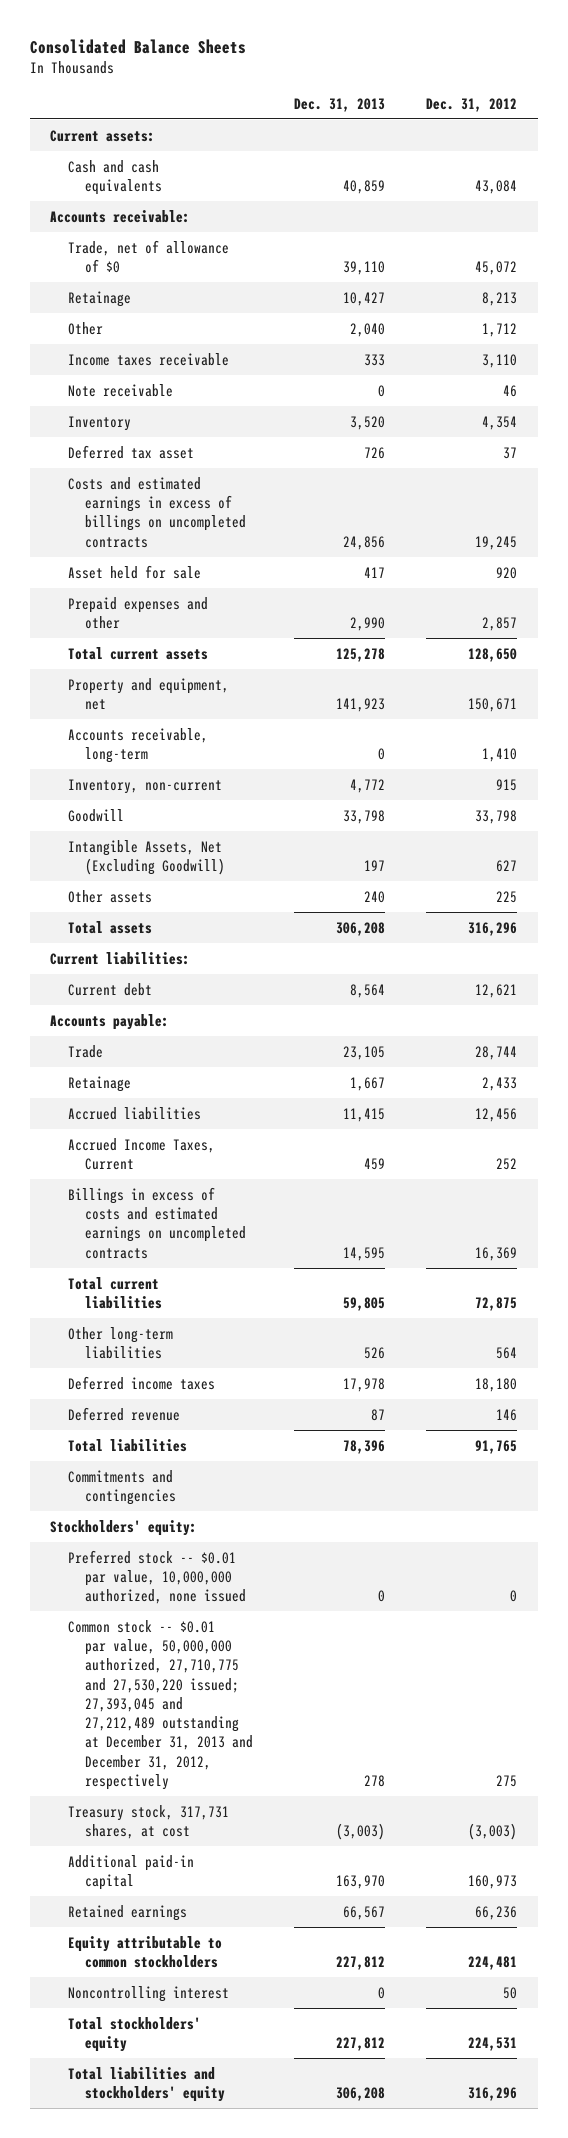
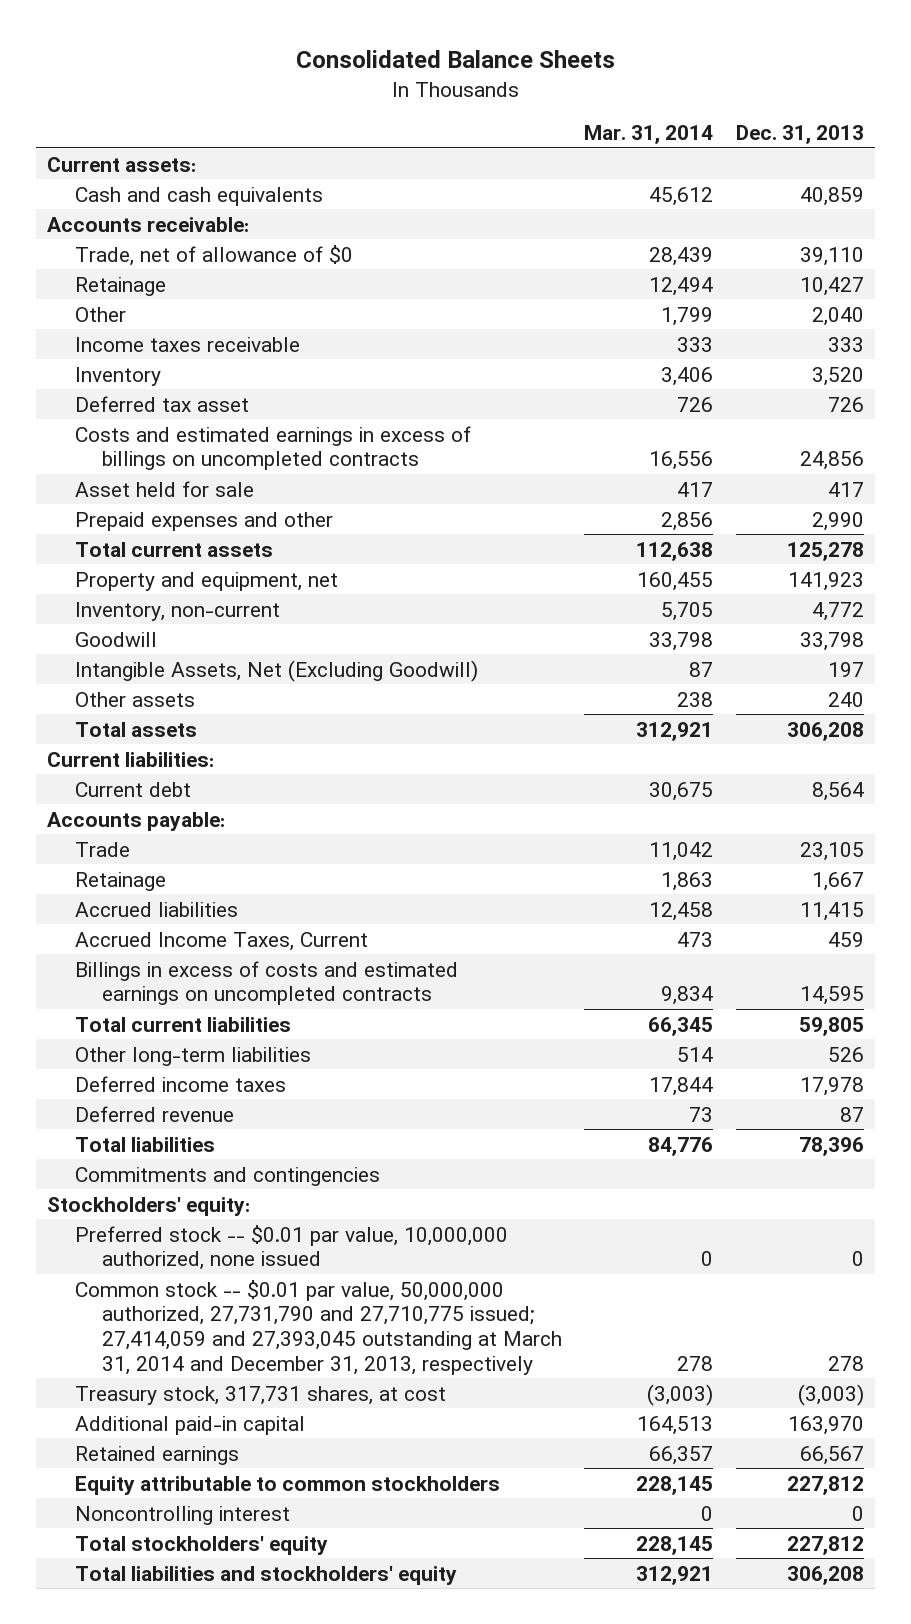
[426,97,518,112] Dec. 31, 2012 -> none
none -> [584,124,714,144] Mar. 31, 2014
[67,383,173,397] Note receivable -> none
[67,727,208,763] Accounts receivable, long-term -> none
[67,1619,254,1791] Common stock -- $0.01 par value, 50,000,000 authorized, 27,710,775 and 27,530,220 issued; 27,393,045 and 27,212,489 outstanding at December 31, 2013 and December 31, 2012, respectively -> [74,1279,562,1375] Common stock -- $0.01 par value, 50,000,000 authorized, 27,731,790 and 27,710,775 issued; 27,414,059 and 27,393,045 outstanding at March 31, 2014 and December 31, 2013, respectively

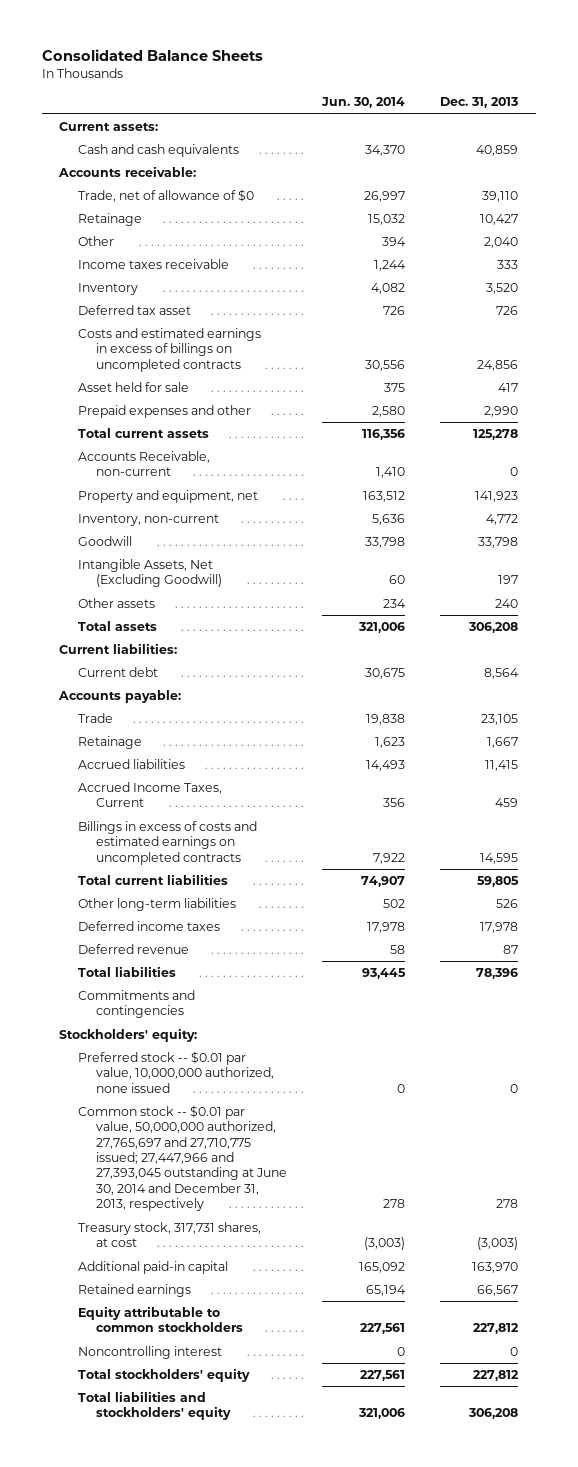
[584,124,714,144] Mar. 31, 2014 -> none
none -> [321,97,406,109] Jun. 30, 2014
none -> [77,451,210,477] Accounts Receivable, non-current
[74,1279,562,1375] Common stock -- $0.01 par value, 50,000,000 authorized, 27,731,790 and 27,710,775 issued; 27,414,059 and 27,393,045 outstanding at March 31, 2014 and December 31, 2013, respectively -> [77,1105,287,1212] Common stock -- $0.01 par value, 50,000,000 authorized, 27,765,697 and 27,710,775 issued; 27,447,966 and 27,393,045 outstanding at June 30, 2014 and December 31, 2013, respectively

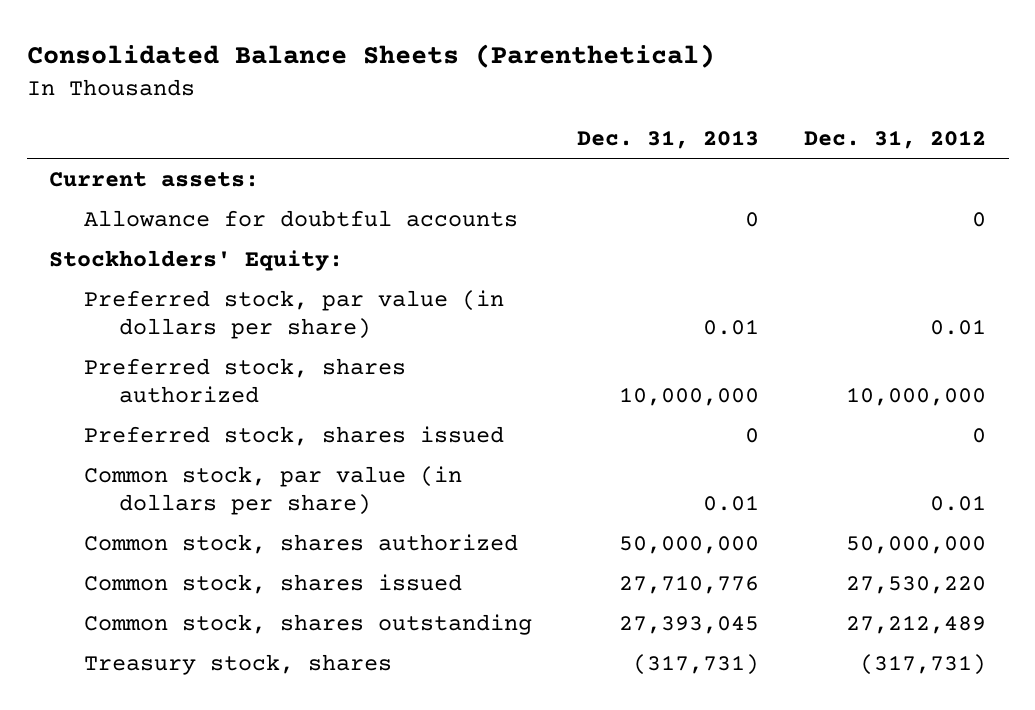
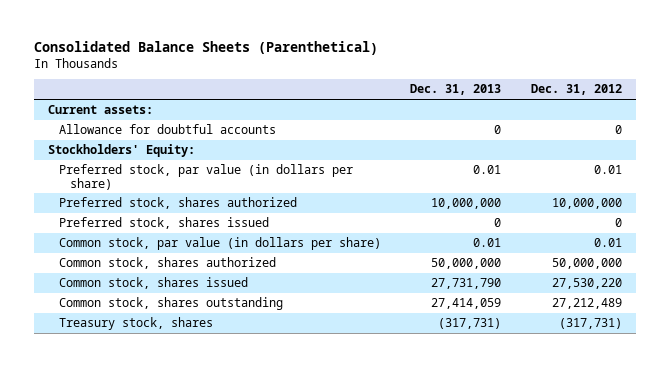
[619,574,760,594] 27,710,776 -> [431,278,502,290] 27,731,790
[619,615,760,634] 27,393,045 -> [431,298,502,310] 27,414,059

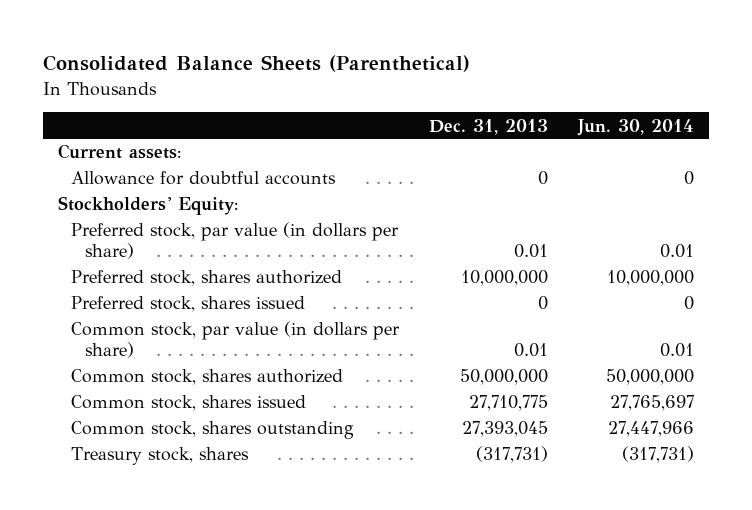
[530,84,622,96] Dec. 31, 2012 -> none
none -> [577,118,695,136] Jun. 30, 2014
[431,278,502,290] 27,731,790 -> [469,395,549,412] 27,710,775
[431,298,502,310] 27,414,059 -> [462,421,549,438] 27,393,045

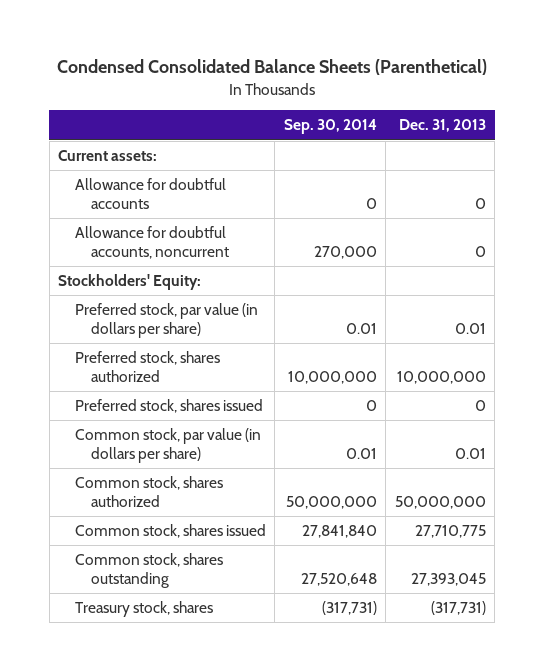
[42,55,470,73] Consolidated Balance Sheets (Parenthetical) -> [56,59,487,76] Condensed Consolidated Balance Sheets (Parenthetical)
[577,118,695,136] Jun. 30, 2014 -> none
none -> [283,119,377,135] Sep. 30, 2014
none -> [74,226,230,259] Allowance for doubtful accounts, noncurrent

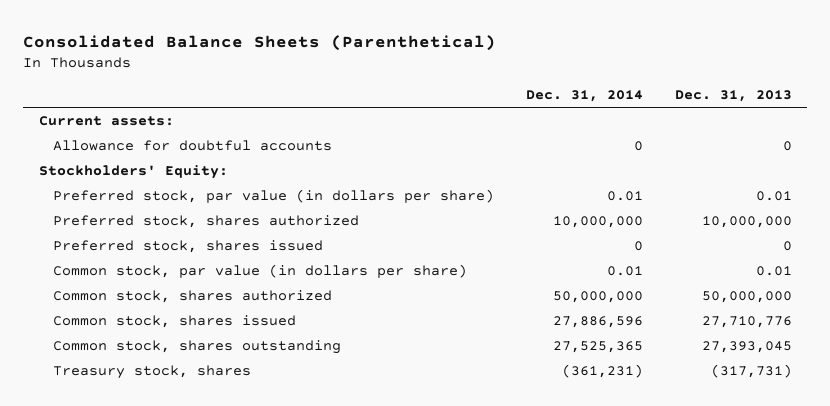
[56,59,487,76] Condensed Consolidated Balance Sheets (Parenthetical) -> [23,34,497,51] Consolidated Balance Sheets (Parenthetical)
[283,119,377,135] Sep. 30, 2014 -> none
none -> [525,90,643,103] Dec. 31, 2014
[74,226,230,259] Allowance for doubtful accounts, noncurrent -> none
[414,525,486,539] 27,710,775 -> [701,315,792,328] 27,710,776

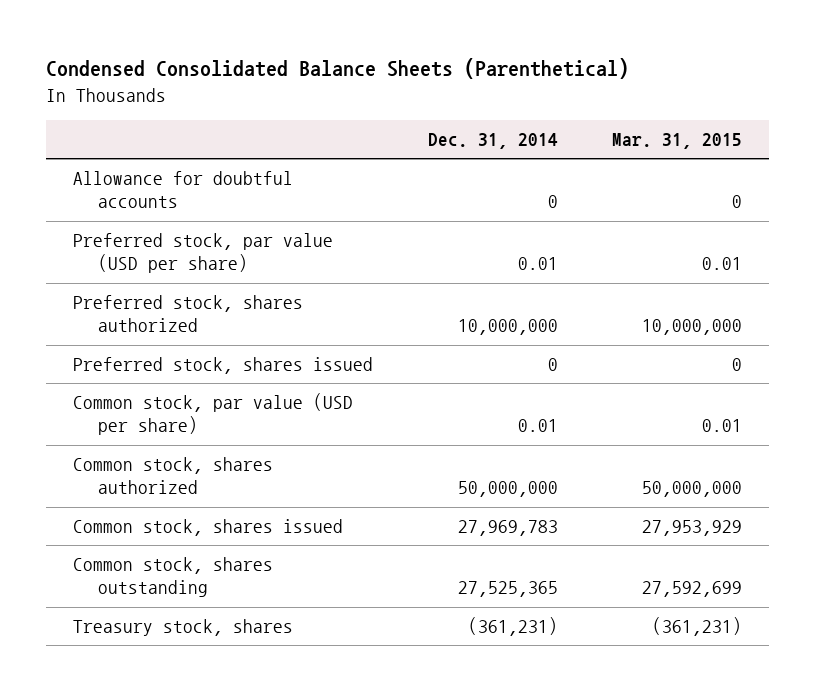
[23,34,497,51] Consolidated Balance Sheets (Parenthetical) -> [46,58,630,80] Condensed Consolidated Balance Sheets (Parenthetical)
[674,90,792,103] Dec. 31, 2013 -> none
none -> [612,133,743,150] Mar. 31, 2015
[38,115,174,126] Current assets: -> none
[38,164,228,179] Stockholders' Equity: -> none
[53,188,495,203] Preferred stock, par value (in dollars per share) -> [73,233,334,274] Preferred stock, par value (USD per share)
[53,263,468,278] Common stock, par value (in dollars per share) -> [73,393,354,436] Common stock, par value (USD per share)
[552,315,643,328] 27,886,596 -> [457,520,558,537] 27,969,783

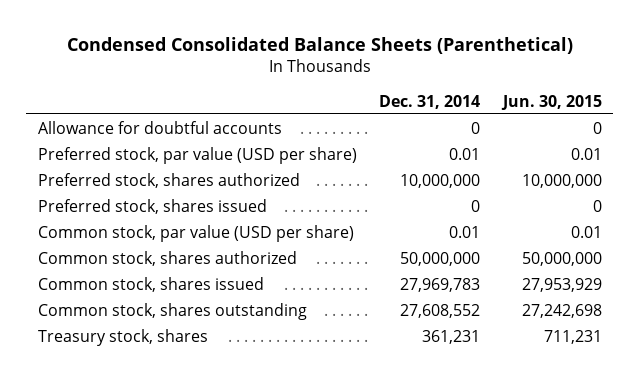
[612,133,743,150] Mar. 31, 2015 -> none
none -> [500,94,602,110] Jun. 30, 2015
[457,581,558,598] 27,525,365 -> [400,303,481,318] 27,608,552
[467,617,558,637] (361,231) -> [422,329,481,344] 361,231

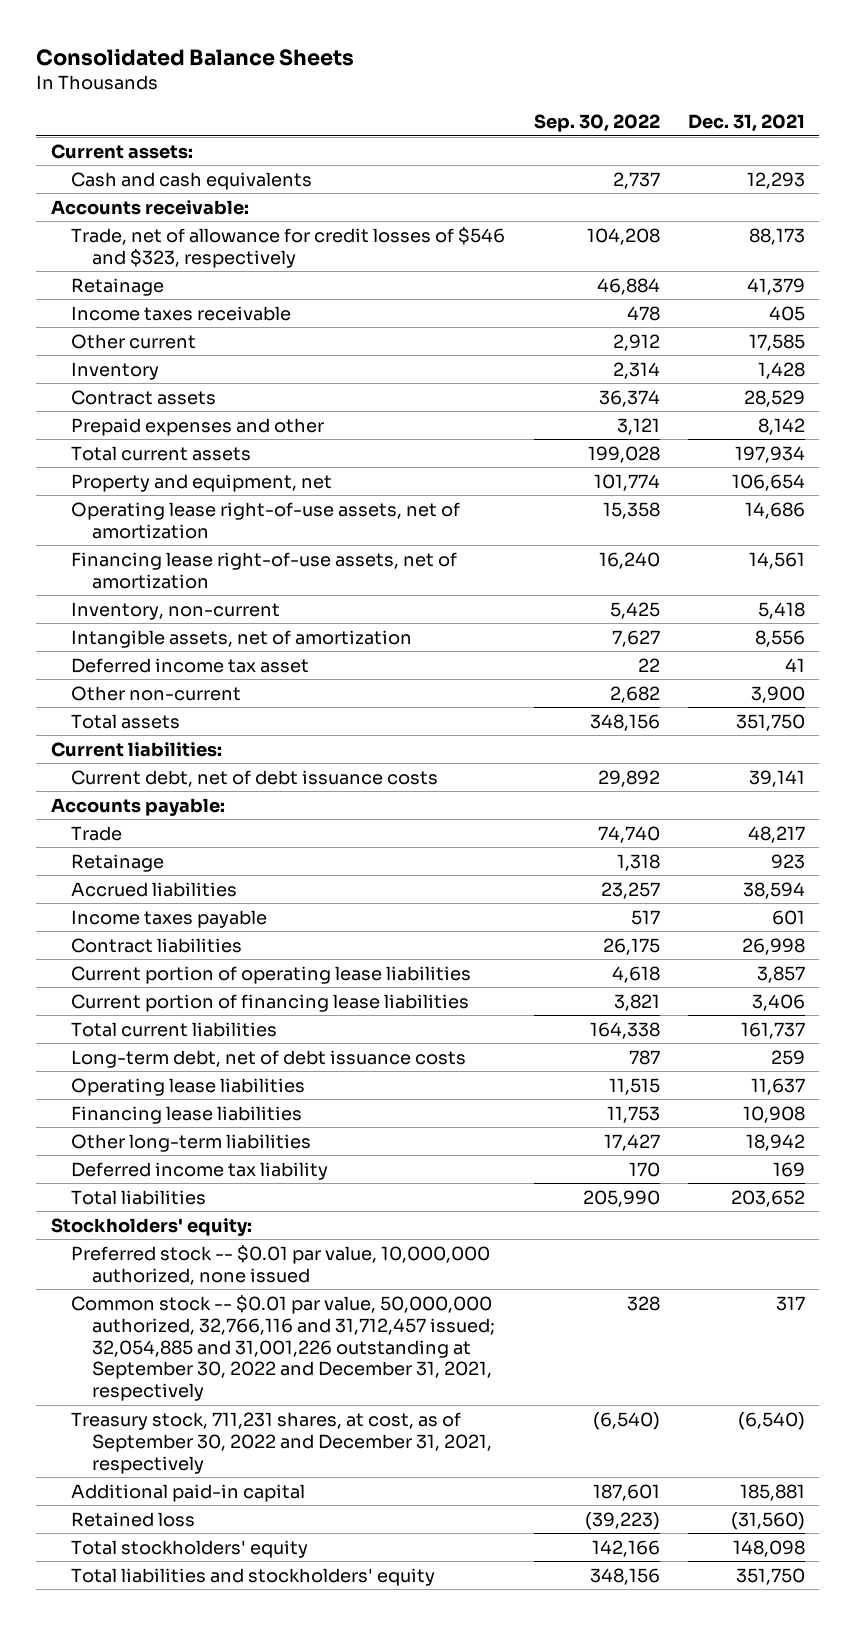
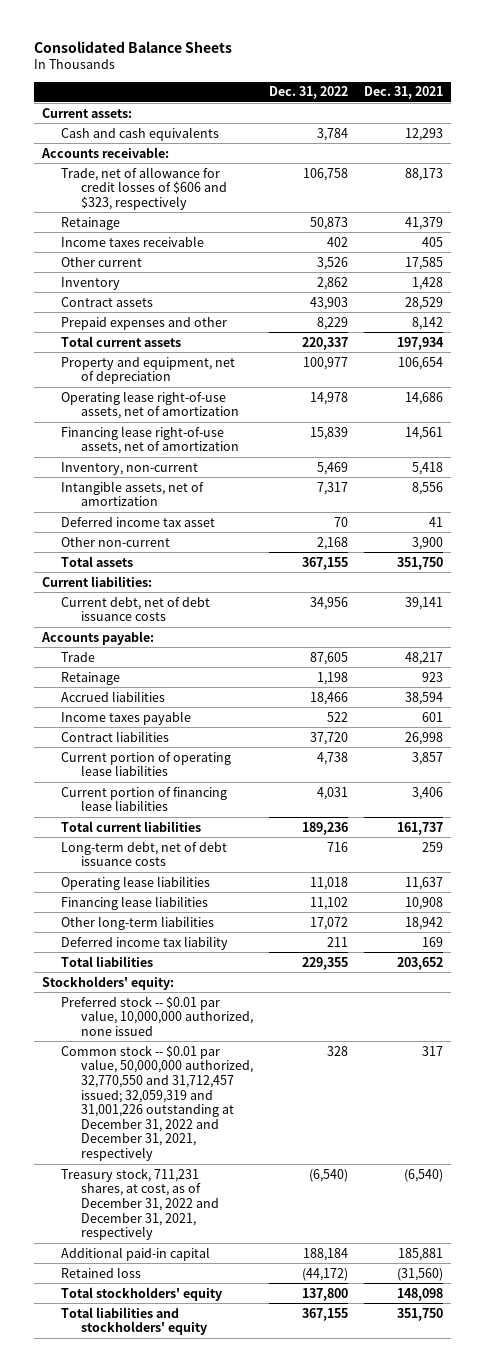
[533,114,660,133] Sep. 30, 2022 -> none
none -> [268,86,348,100] Dec. 31, 2022
[71,226,506,268] Trade, net of allowance for credit losses of $546 and $323, respectively -> [61,166,227,210] Trade, net of allowance for credit losses of $606 and $323, respectively
[71,473,333,492] Property and equipment, net -> [61,356,236,385] Property and equipment, net of depreciation
[71,1294,495,1402] Common stock -- $0.01 par value, 50,000,000 authorized, 32,766,116 and 31,712,457 issued; 32,054,885 and 31,001,226 outstanding at September 30, 2022 and December 31, 2021, respectively -> [61,1044,253,1162] Common stock -- $0.01 par value, 50,000,000 authorized, 32,770,550 and 31,712,457 issued; 32,059,319 and 31,001,226 outstanding at December 31, 2022 and December 31, 2021, respectively
[71,1411,492,1474] Treasury stock, 711,231 shares, at cost, as of September 30, 2022 and December 31, 2021, respectively -> [61,1167,219,1241] Treasury stock, 711,231 shares, at cost, as of December 31, 2022 and December 31, 2021, respectively

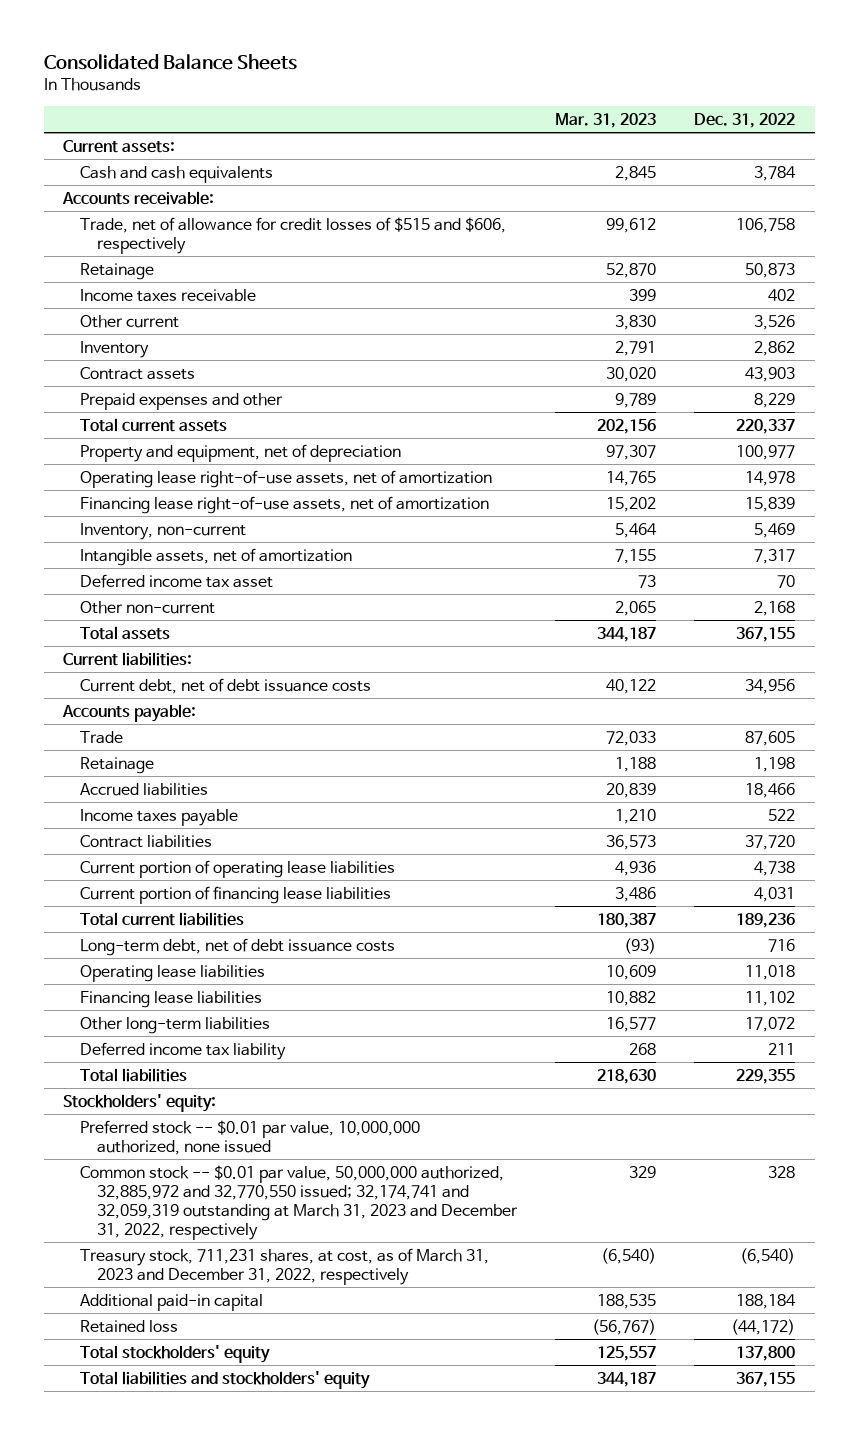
[363,86,443,100] Dec. 31, 2021 -> none
none -> [555,113,657,129] Mar. 31, 2023
[61,166,227,210] Trade, net of allowance for credit losses of $606 and $323, respectively -> [80,216,507,254] Trade, net of allowance for credit losses of $515 and $606, respectively
[61,1044,253,1162] Common stock -- $0.01 par value, 50,000,000 authorized, 32,770,550 and 31,712,457 issued; 32,059,319 and 31,001,226 outstanding at December 31, 2022 and December 31, 2021, respectively -> [80,1164,519,1240] Common stock -- $0.01 par value, 50,000,000 authorized, 32,885,972 and 32,770,550 issued; 32,174,741 and 32,059,319 outstanding at March 31, 2023 and December 31, 2022, respectively
[61,1167,219,1241] Treasury stock, 711,231 shares, at cost, as of December 31, 2022 and December 31, 2021, respectively -> [80,1247,490,1285] Treasury stock, 711,231 shares, at cost, as of March 31, 2023 and December 31, 2022, respectively

